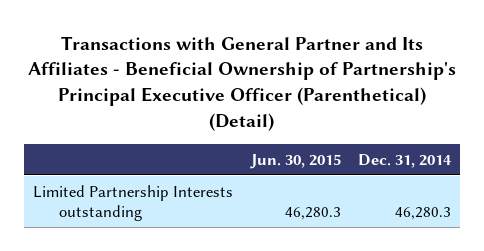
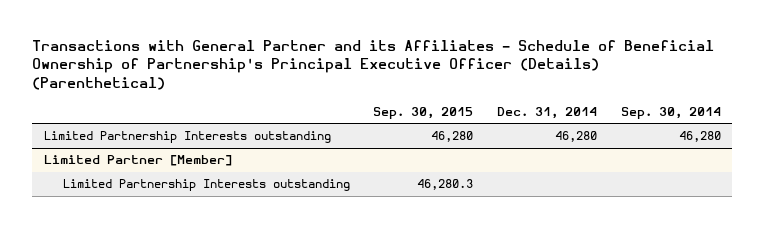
[28,35,457,132] Transactions with General Partner and Its Affiliates - Beneficial Ownership of Partnership's Principal Executive Officer (Parenthetical) (Detail) -> [32,39,715,90] Transactions with General Partner and its Affiliates - Schedule of Beneficial Ownership of Partnership's Principal Executive Officer (Details) (Parenthetical)
[249,153,341,169] Jun. 30, 2015 -> none
none -> [373,106,474,119] Sep. 30, 2015
none -> [620,106,721,119] Sep. 30, 2014
[395,207,452,221] 46,280.3 -> [554,131,597,143] 46,280
none -> [44,155,233,167] Limited Partner [Member]
none -> [62,179,350,192] Limited Partnership Interests outstanding

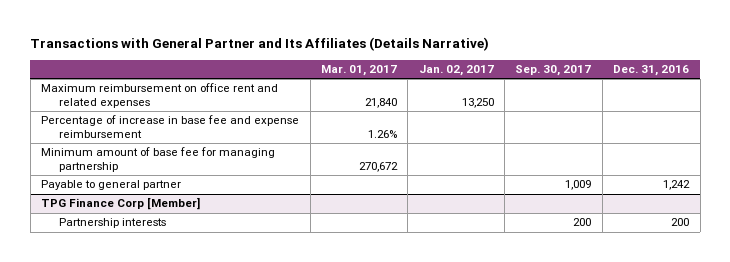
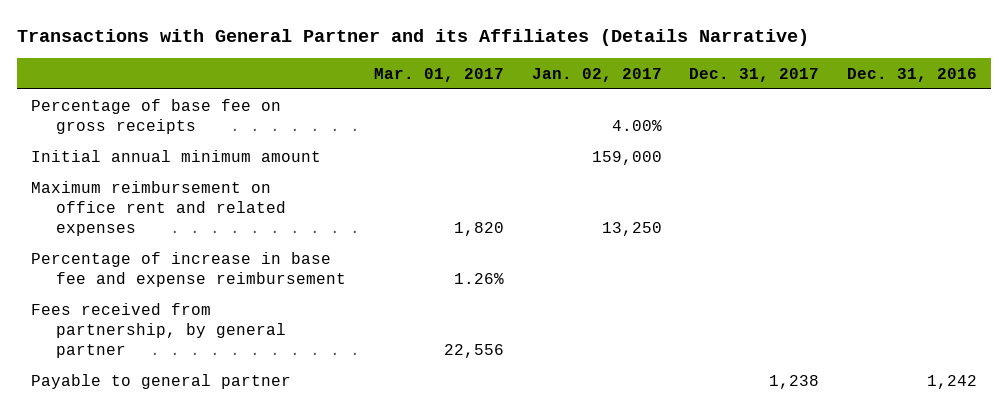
[30,37,490,52] Transactions with General Partner and Its Affiliates (Details Narrative) -> [17,28,810,46] Transactions with General Partner and its Affiliates (Details Narrative)
[515,65,592,77] Sep. 30, 2017 -> none
none -> [689,67,820,82] Dec. 31, 2017
none -> [30,98,281,134] Percentage of base fee on gross receipts
none -> [30,149,321,162] Initial annual minimum amount
[364,97,397,108] 21,840 -> [454,221,505,236] 1,820
[41,147,276,172] Minimum amount of base fee for managing partnership -> none
none -> [30,302,287,358] Fees received from partnership, by general partner
[41,197,201,211] TPG Finance Corp [Member] -> none
[59,218,167,229] Partnership interests -> none

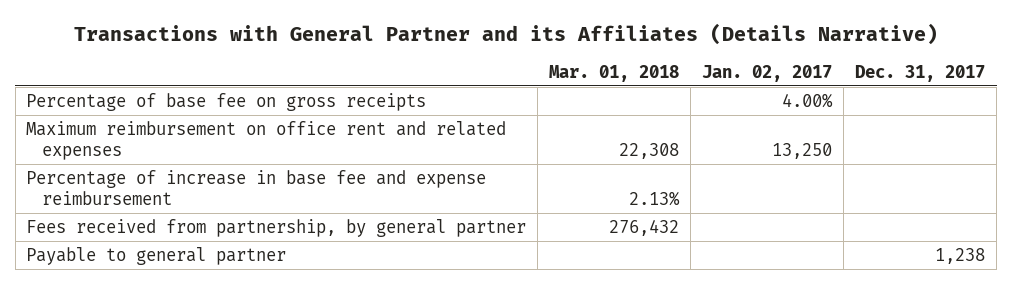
[374,67,505,82] Mar. 01, 2017 -> none
[847,67,978,82] Dec. 31, 2016 -> none
none -> [549,64,680,82] Mar. 01, 2018
[30,149,321,162] Initial annual minimum amount -> none

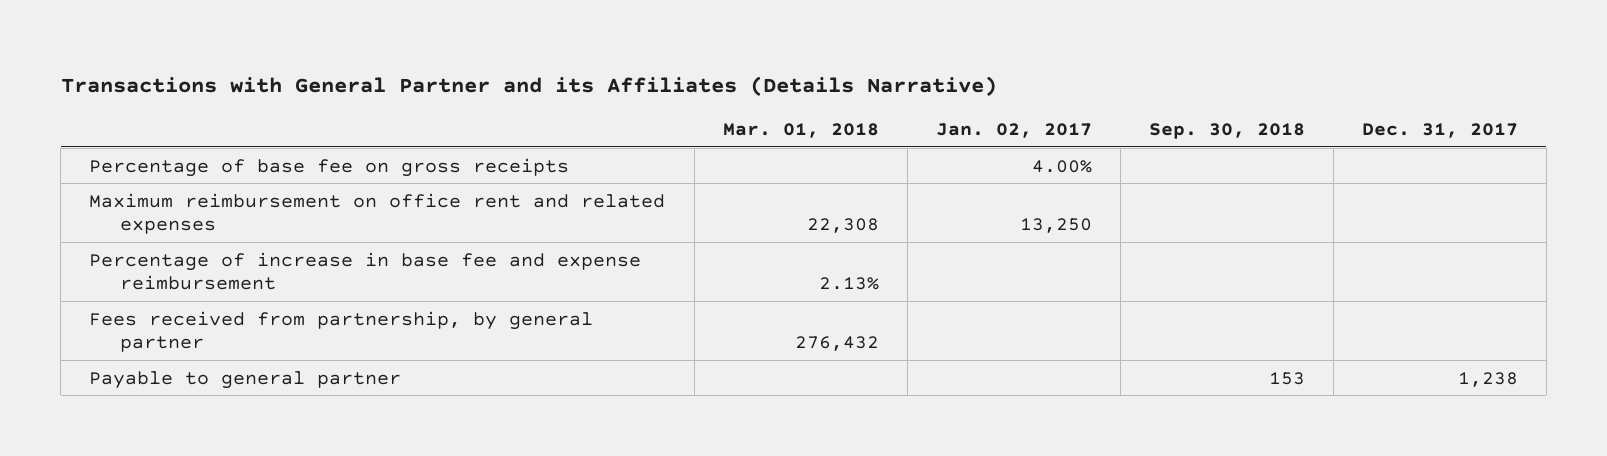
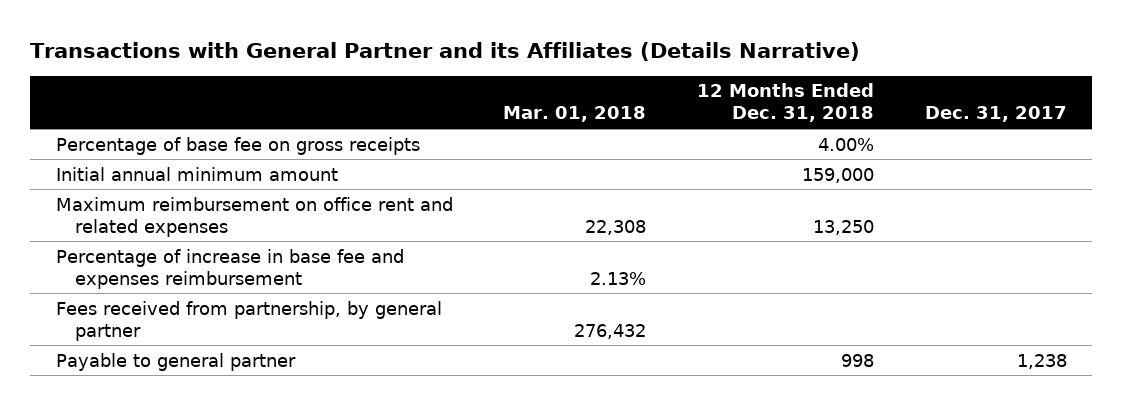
[935,122,1092,138] Jan. 02, 2017 -> none
[1148,122,1305,139] Sep. 30, 2018 -> none
none -> [697,83,875,123] 12 Months Ended Dec. 31, 2018
none -> [55,166,338,181] Initial annual minimum amount
[89,251,642,291] Percentage of increase in base fee and expense reimbursement -> [55,248,404,289] Percentage of increase in base fee and expenses reimbursement

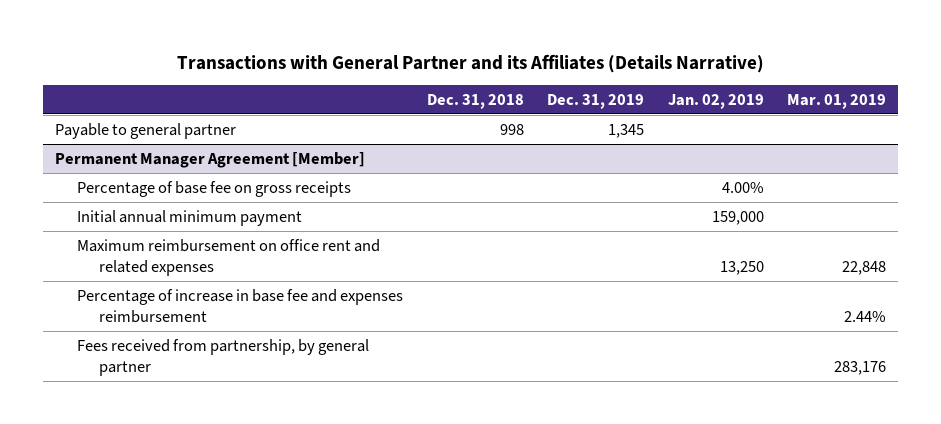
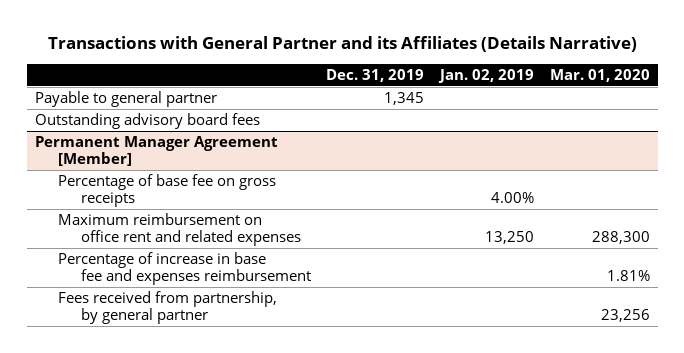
[426,93,524,109] Dec. 31, 2018 -> none
[787,93,887,109] Mar. 01, 2019 -> none
none -> [549,68,650,82] Mar. 01, 2020
none -> [34,113,260,130] Outstanding advisory board fees
[76,209,302,226] Initial annual minimum payment -> none

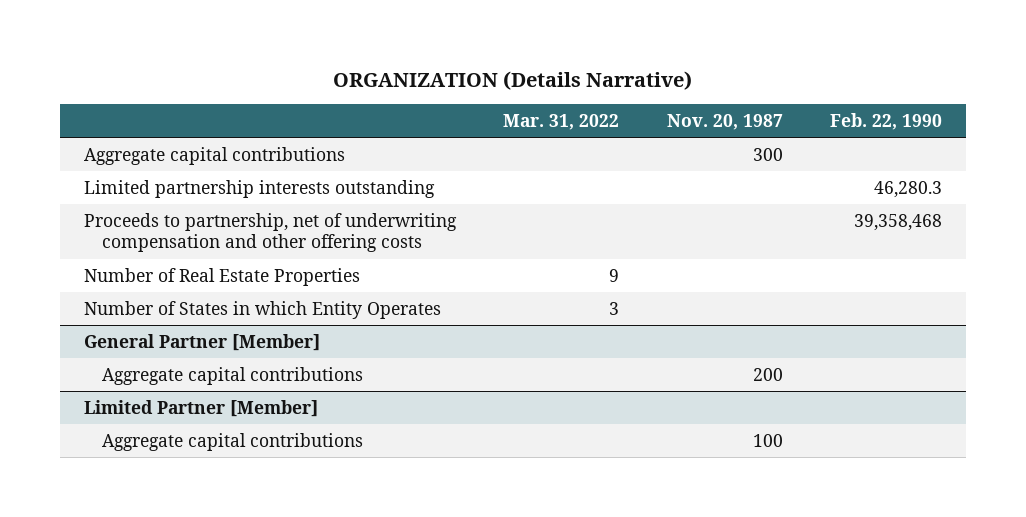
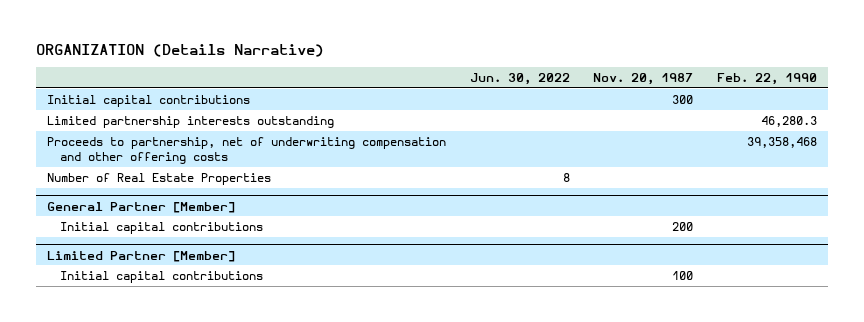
[503,113,620,130] Mar. 31, 2022 -> none
none -> [469,72,570,85] Jun. 30, 2022
[83,146,345,165] Aggregate capital contributions -> [47,94,251,107] Initial capital contributions
[83,300,441,319] Number of States in which Entity Operates -> none
[102,366,364,385] Aggregate capital contributions -> [59,221,263,234] Initial capital contributions
[102,432,364,451] Aggregate capital contributions -> [59,270,263,283] Initial capital contributions

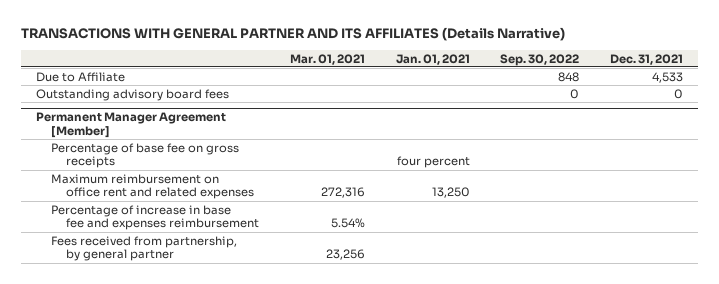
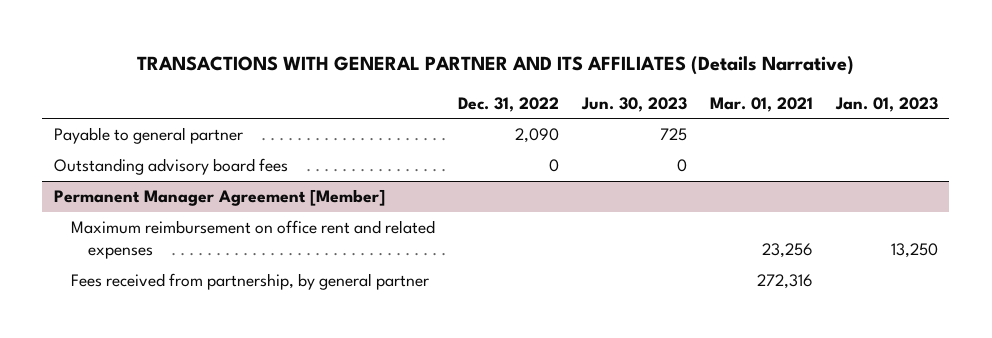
[395,53,470,65] Jan. 01, 2021 -> none
[500,53,580,66] Sep. 30, 2022 -> none
[609,53,683,65] Dec. 31, 2021 -> none
none -> [457,96,559,112] Dec. 31, 2022
none -> [580,96,687,112] Jun. 30, 2023
none -> [834,96,938,112] Jan. 01, 2023
[36,71,126,82] Due to Affiliate -> none
none -> [53,127,243,145] Payable to general partner
[51,142,240,169] Percentage of base fee on gross receipts -> none
[51,204,260,231] Percentage of increase in base fee and expenses reimbursement -> none
[320,187,365,199] 272,316 -> [761,243,813,259] 23,256
[325,249,365,261] 23,256 -> [756,274,813,290] 272,316

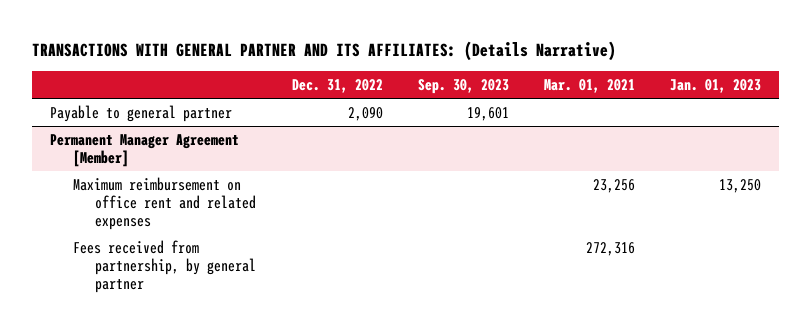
[136,55,854,75] TRANSACTIONS WITH GENERAL PARTNER AND ITS AFFILIATES (Details Narrative) -> [31,40,616,61] TRANSACTIONS WITH GENERAL PARTNER AND ITS AFFILIATES: (Details Narrative)
[580,96,687,112] Jun. 30, 2023 -> none
none -> [417,79,509,95] Sep. 30, 2023
[53,158,288,176] Outstanding advisory board fees -> none

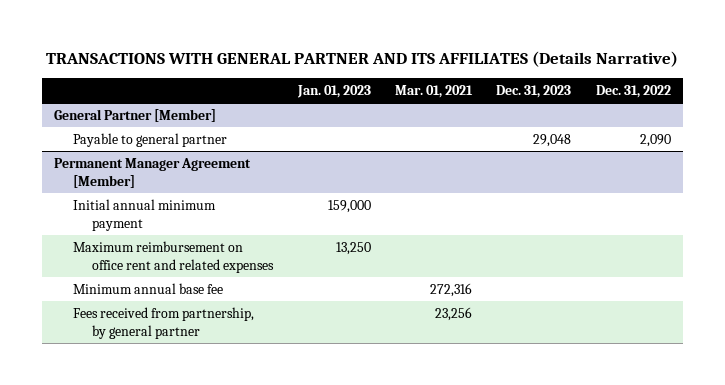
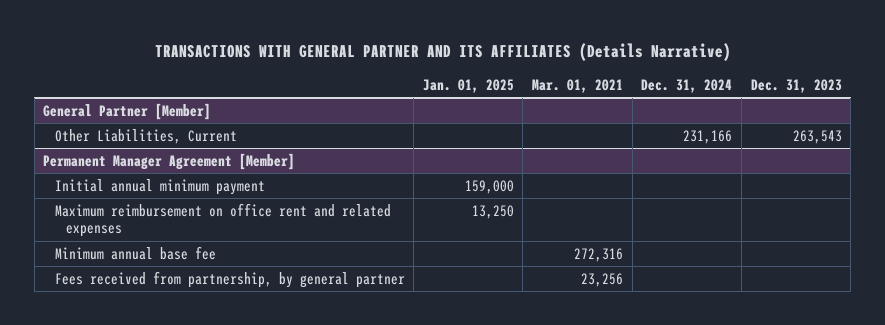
[296,85,371,99] Jan. 01, 2023 -> none
[595,85,671,99] Dec. 31, 2022 -> none
none -> [422,78,514,93] Jan. 01, 2025
none -> [641,78,733,93] Dec. 31, 2024
[73,132,228,147] Payable to general partner -> none
none -> [54,128,237,144] Other Liabilities, Current

